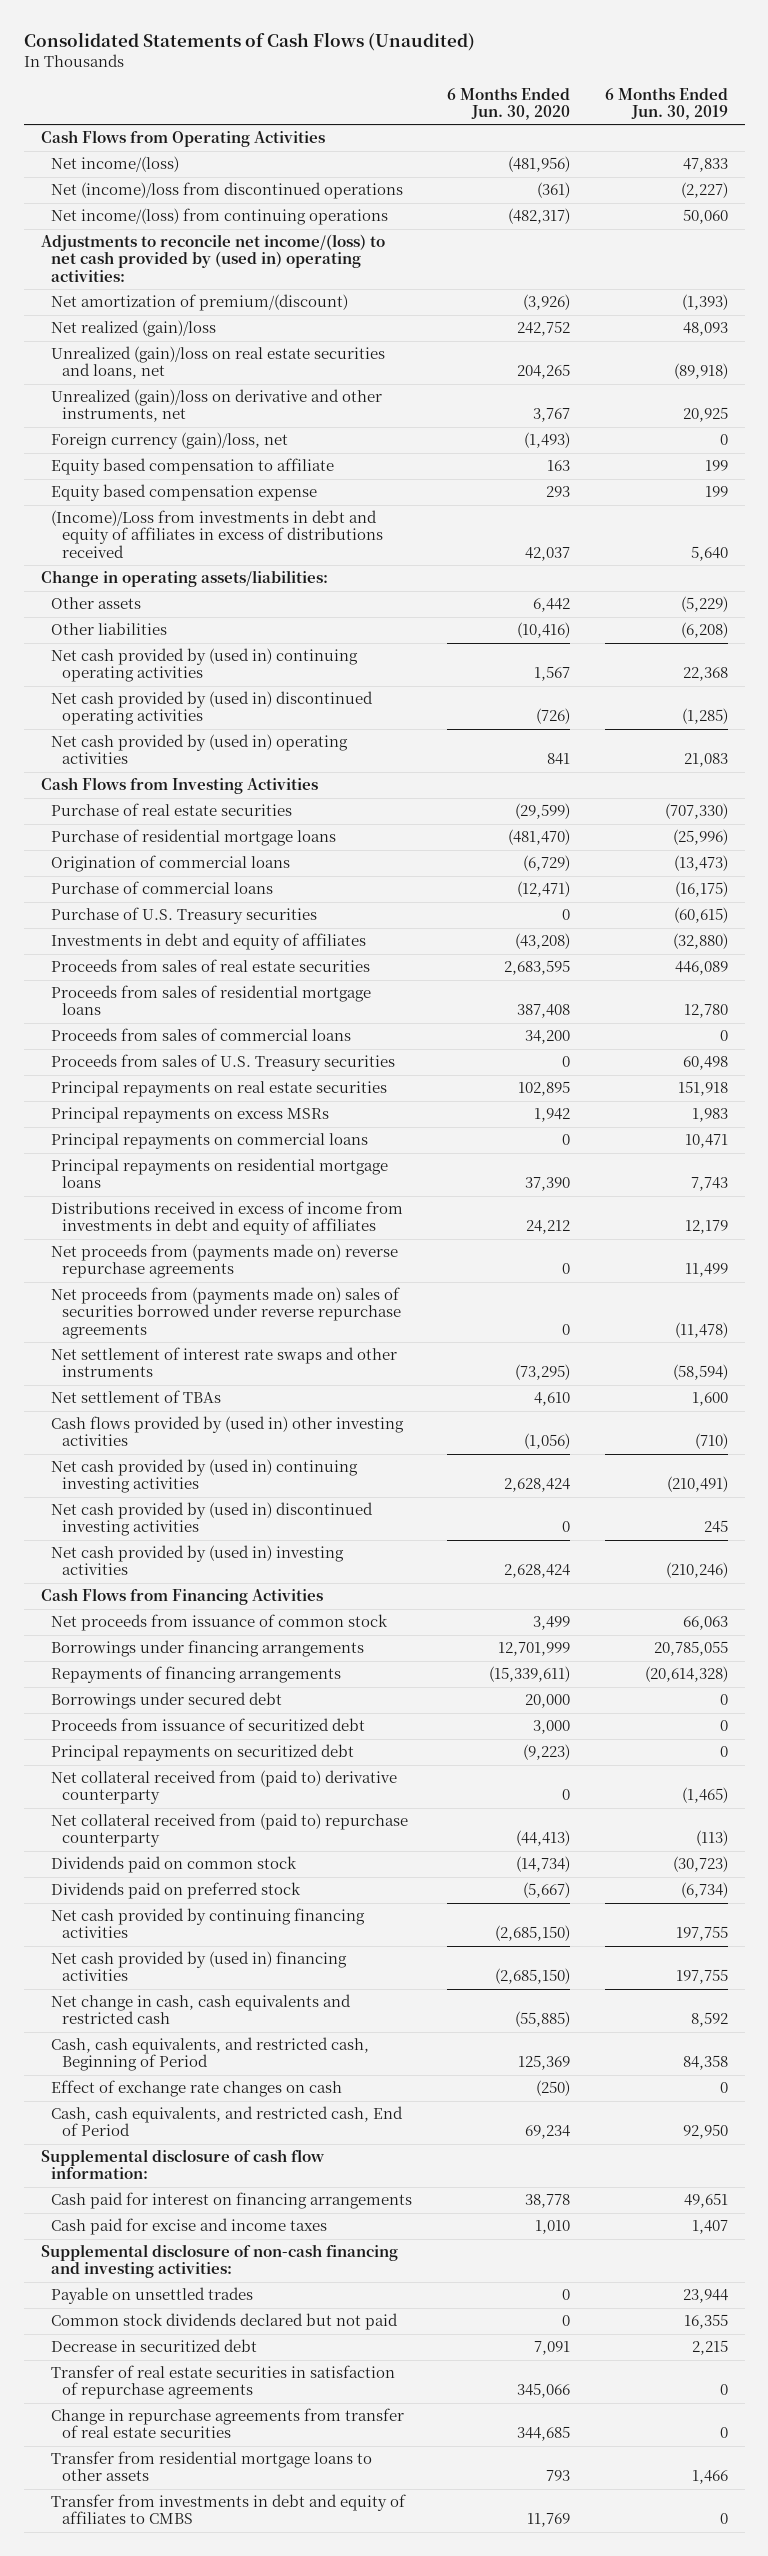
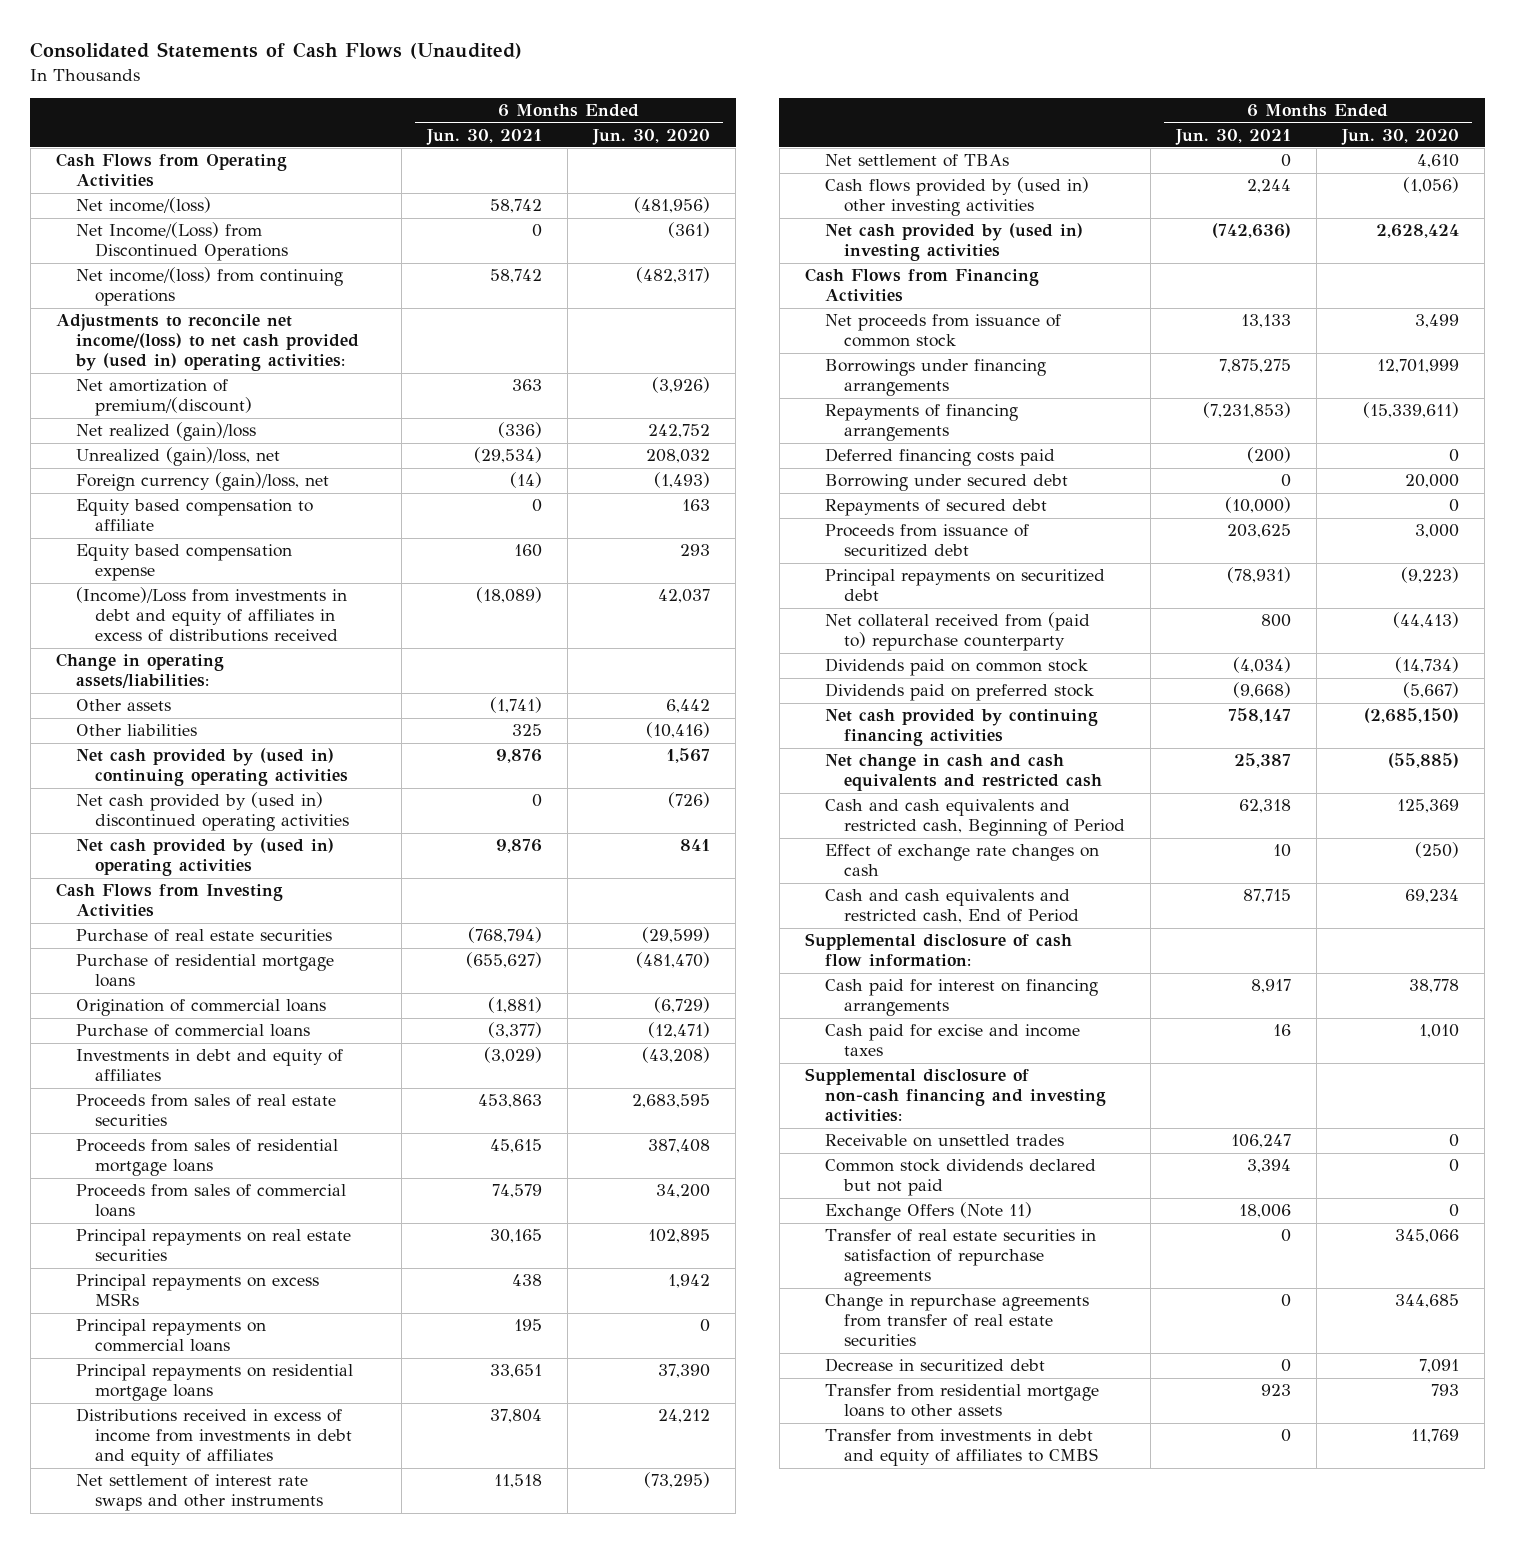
[604,86,728,120] 6 Months Ended Jun. 30, 2019 -> none
none -> [426,128,543,145] Jun. 30, 2021
[51,182,404,200] Net (income)/loss from discontinued operations -> [75,222,289,262] Net Income/(Loss) from Discontinued Operations
[51,389,383,423] Unrealized (gain)/loss on derivative and other instruments, net -> none
[51,346,386,380] Unrealized (gain)/loss on real estate securities and loans, net -> [75,447,280,467] Unrealized (gain)/loss, net
[516,364,570,380] 204,265 -> [646,449,711,464] 208,032
[51,907,318,925] Purchase of U.S. Treasury securities -> none
[51,1054,396,1072] Proceeds from sales of U.S. Treasury securities -> none
[51,1244,399,1279] Net proceeds from (payments made on) reverse repurchase agreements -> none
[51,1287,401,1339] Net proceeds from (payments made on) sales of securities borrowed under reverse repurchase agreements -> none
[51,1459,359,1494] Net cash provided by (used in) continuing investing activities -> none
[51,1502,374,1537] Net cash provided by (used in) discontinued investing activities -> none
none -> [824,448,1055,467] Deferred financing costs paid
[51,1692,283,1710] Borrowings under secured debt -> [824,474,1068,492] Borrowing under secured debt
none -> [824,499,1047,517] Repayments of secured debt
[51,1770,398,1805] Net collateral received from (paid to) derivative counterparty -> none
[51,1951,348,1982] Net cash provided by (used in) financing activities -> none
[51,1994,352,2025] Net change in cash, cash equivalents and restricted cash -> [824,754,1103,792] Net change in cash and cash equivalents and restricted cash
[51,2037,370,2072] Cash, cash equivalents, and restricted cash, Beginning of Period -> [824,799,1126,837] Cash and cash equivalents and restricted cash, Beginning of Period
[51,2106,404,2137] Cash, cash equivalents, and restricted cash, End of Period -> [824,889,1080,924] Cash and cash equivalents and restricted cash, End of Period
[51,2287,254,2305] Payable on unsettled trades -> [824,1134,1064,1148] Receivable on unsettled trades
none -> [824,1202,1032,1222] Exchange Offers (Note 11)
[51,2339,258,2353] Decrease in securitized debt -> [824,1358,1045,1373] Decrease in securitized debt

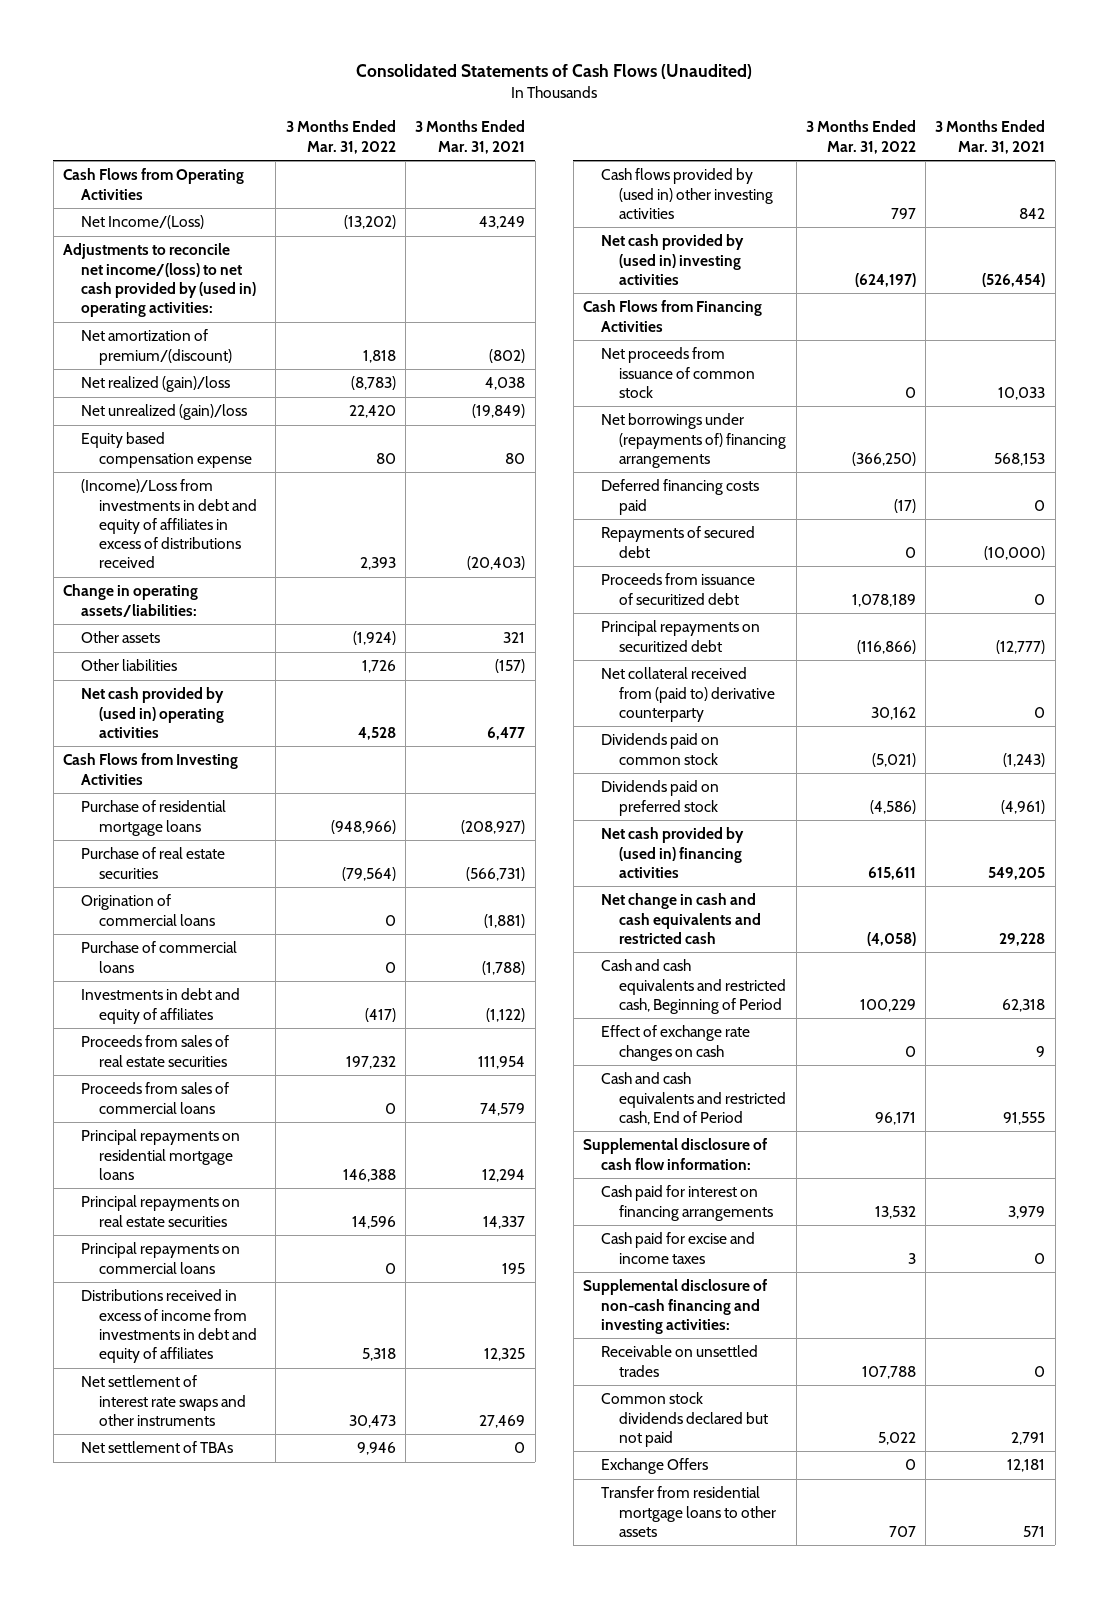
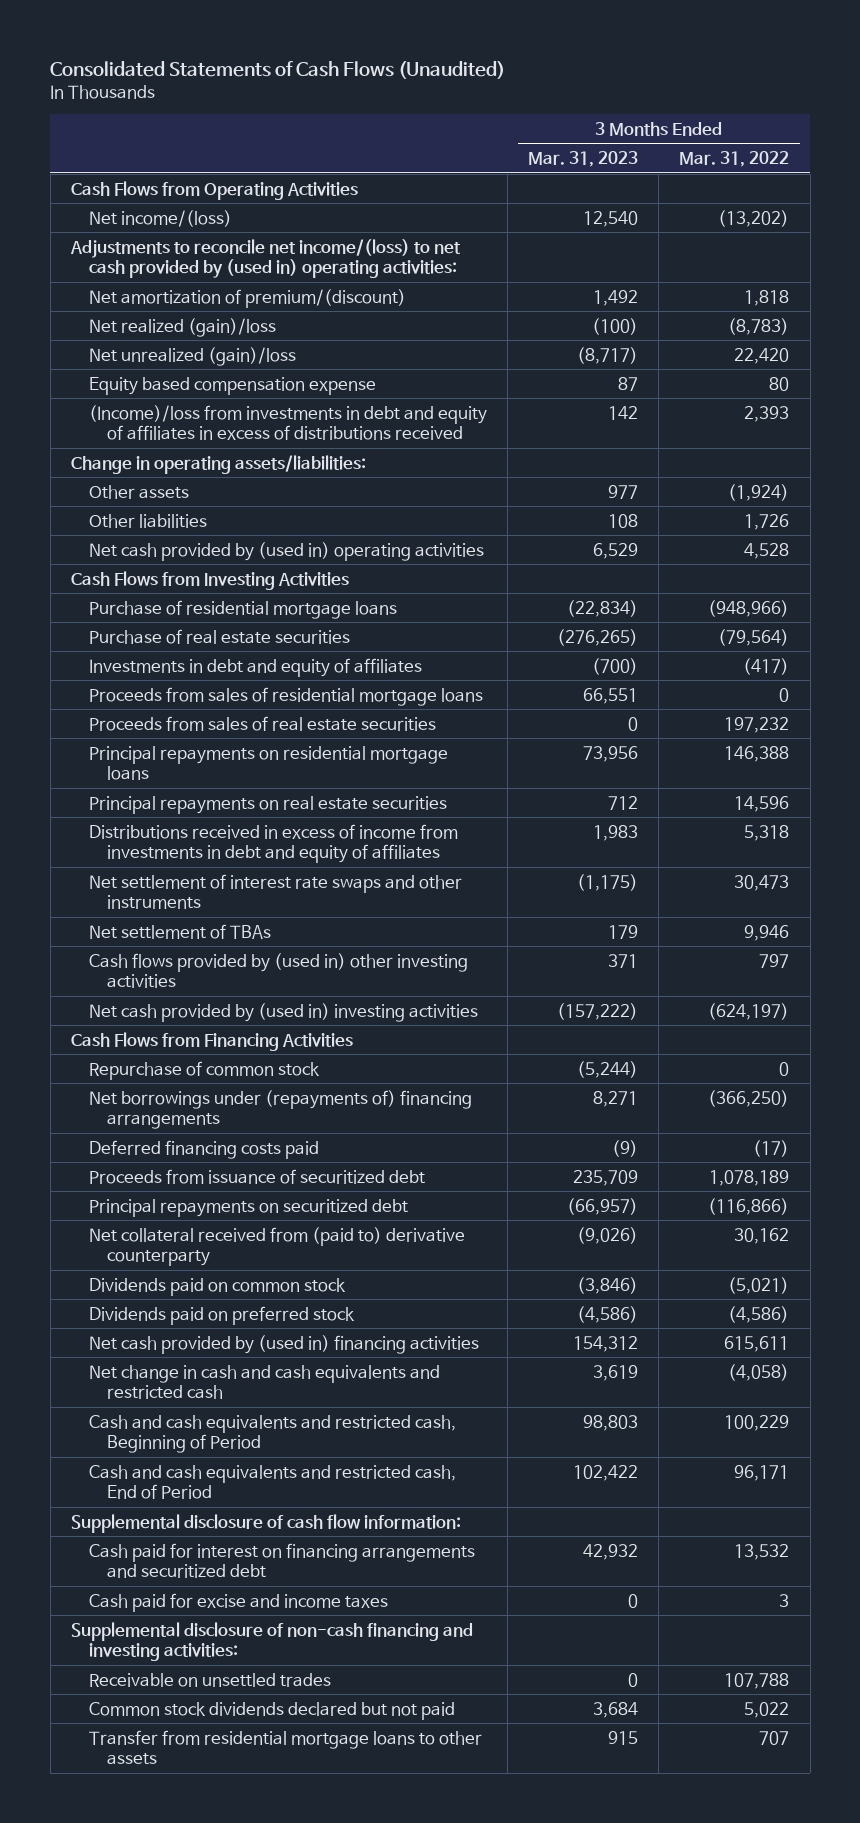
[415,120,526,154] 3 Months Ended Mar. 31, 2021 -> none
none -> [528,151,639,168] Mar. 31, 2023
[81,215,205,230] Net Income/(Loss) -> [88,209,232,227] Net income/(loss)
[81,479,258,569] (Income)/Loss from investments in debt and equity of affiliates in excess of distributions received -> [88,404,487,441] (Income)/loss from investments in debt and equity of affiliates in excess of distributions received
[81,894,216,926] Origination of commercial loans -> none
[81,941,238,973] Purchase of commercial loans -> none
none -> [88,686,483,706] Proceeds from sales of residential mortgage loans
[81,1082,230,1114] Proceeds from sales of commercial loans -> none
[81,1242,241,1274] Principal repayments on commercial loans -> none
[601,347,756,398] Net proceeds from issuance of common stock -> none
none -> [88,1060,320,1080] Repurchase of common stock
[601,526,756,558] Repayments of secured debt -> none
[601,1025,751,1061] Effect of exchange rate changes on cash -> none
[601,1185,774,1221] Cash paid for interest on financing arrangements -> [88,1542,475,1579] Cash paid for interest on financing arrangements and securitized debt
[601,1458,709,1475] Exchange Offers -> none

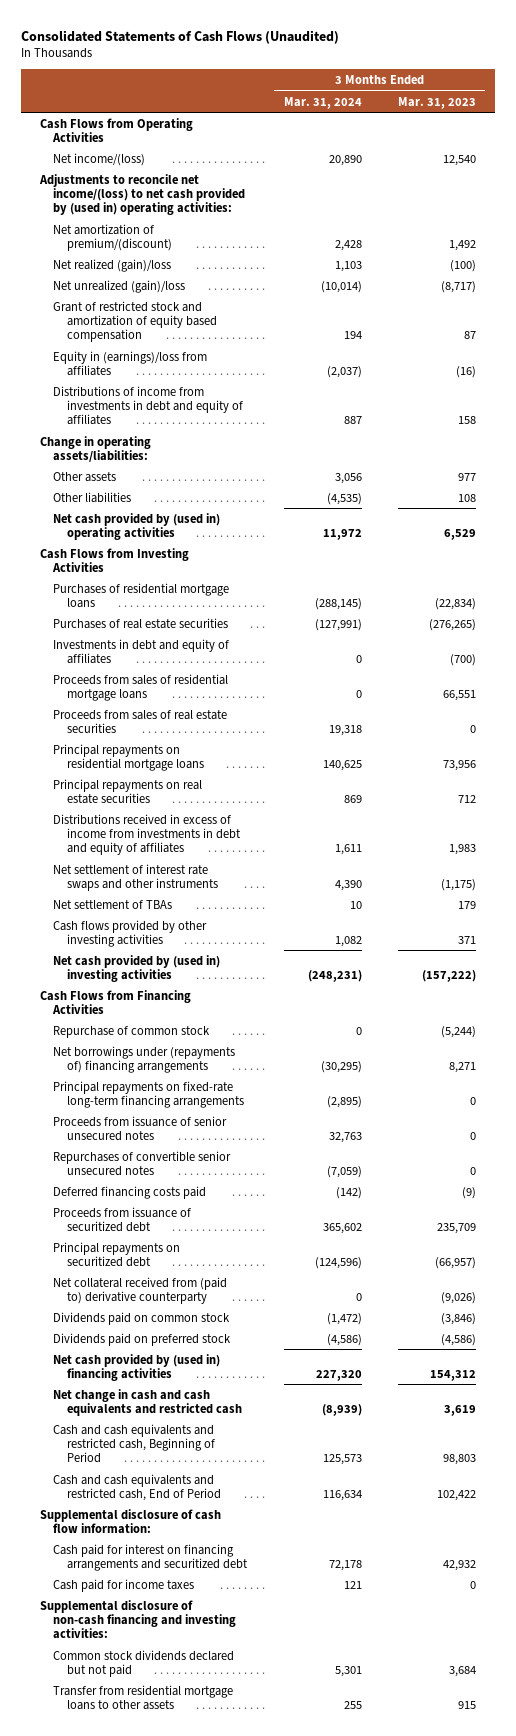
[679,151,790,168] Mar. 31, 2022 -> none
none -> [283,96,362,109] Mar. 31, 2024
[88,376,376,395] Equity based compensation expense -> [53,300,217,343] Grant of restricted stock and amortization of equity based compensation
none -> [53,350,208,376] Equity in (earnings)/loss from affiliates
[88,404,487,441] (Income)/loss from investments in debt and equity of affiliates in excess of distributions received -> [53,385,243,426] Distributions of income from investments in debt and equity of affiliates
[608,405,639,420] 142 -> [458,416,477,425] 158
[88,599,397,619] Purchase of residential mortgage loans -> [53,582,230,608] Purchases of residential mortgage loans
[88,628,350,644] Purchase of real estate securities -> [53,617,229,629] Purchases of real estate securities
[88,952,468,989] Cash flows provided by (used in) other investing activities -> [53,919,208,947] Cash flows provided by other investing activities
none -> [53,1080,244,1108] Principal repayments on fixed-rate long-term financing arrangements
none -> [53,1115,228,1141] Proceeds from issuance of senior unsecured notes
none -> [53,1150,232,1176] Repurchases of convertible senior unsecured notes
[88,1592,388,1612] Cash paid for excise and income taxes -> [53,1578,195,1592] Cash paid for income taxes
[88,1672,331,1687] Receivable on unsettled trades -> none

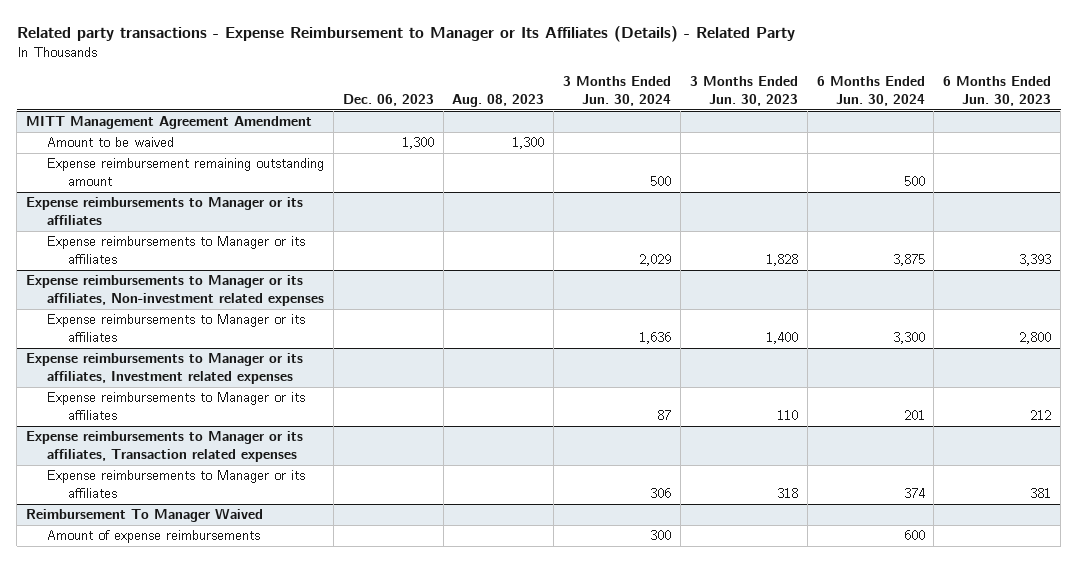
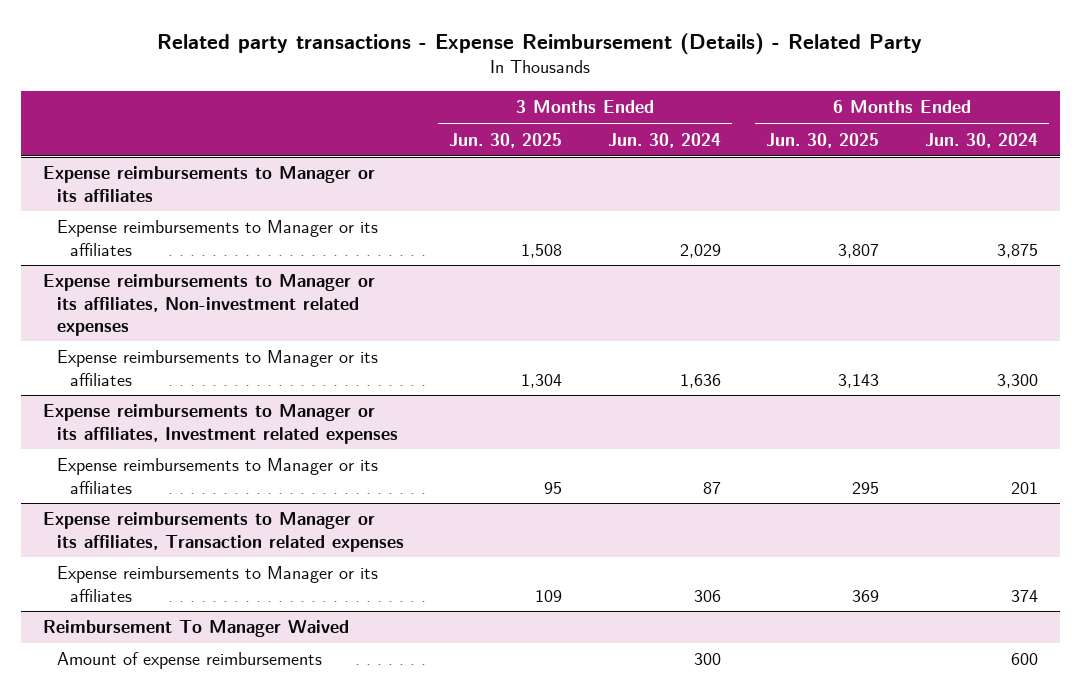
[16,26,795,43] Related party transactions - Expense Reimbursement to Manager or Its Affiliates (Details) - Related Party -> [157,32,923,55] Related party transactions - Expense Reimbursement (Details) - Related Party
[342,93,434,106] Dec. 06, 2023 -> none
[452,93,545,107] Aug. 08, 2023 -> none
[689,76,798,106] 3 Months Ended Jun. 30, 2023 -> none
[943,76,1052,106] 6 Months Ended Jun. 30, 2023 -> none
none -> [449,132,563,148] Jun. 30, 2025
none -> [766,132,880,148] Jun. 30, 2025
[25,116,312,130] MITT Management Agreement Amendment -> none
[47,137,175,148] Amount to be waived -> none
[47,158,325,186] Expense reimbursement remaining outstanding amount -> none

